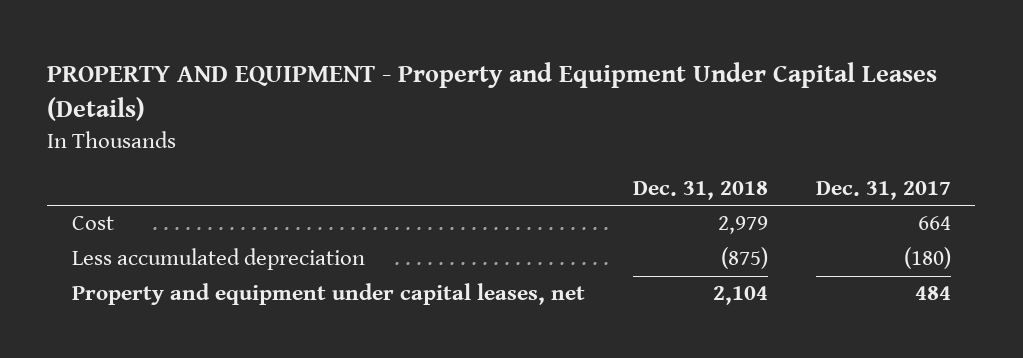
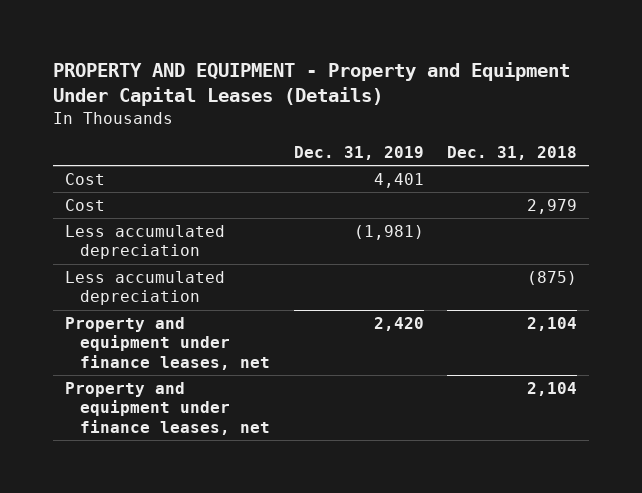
[816,180,952,200] Dec. 31, 2017 -> none
none -> [293,146,424,161] Dec. 31, 2019
none -> [64,172,105,185] Cost
none -> [64,224,225,260] Less accumulated depreciation
none -> [64,316,270,371] Property and equipment under finance leases, net
[71,283,585,306] Property and equipment under capital leases, net -> [64,381,270,436] Property and equipment under finance leases, net

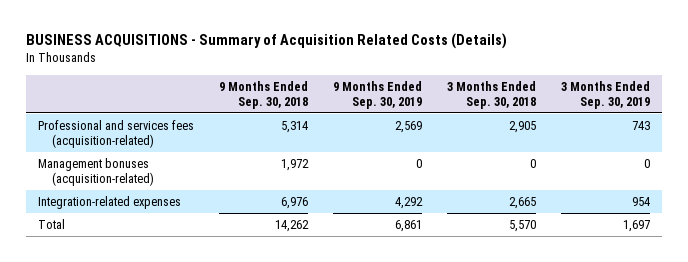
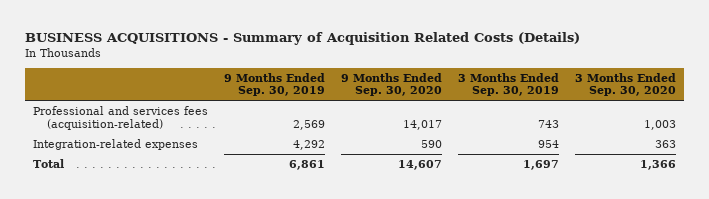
[219,80,309,109] 9 Months Ended Sep. 30, 2018 -> none
[446,80,536,109] 3 Months Ended Sep. 30, 2018 -> none
none -> [341,72,443,97] 9 Months Ended Sep. 30, 2020
none -> [575,72,677,97] 3 Months Ended Sep. 30, 2020
[38,157,155,186] Management bonuses (acquisition-related) -> none

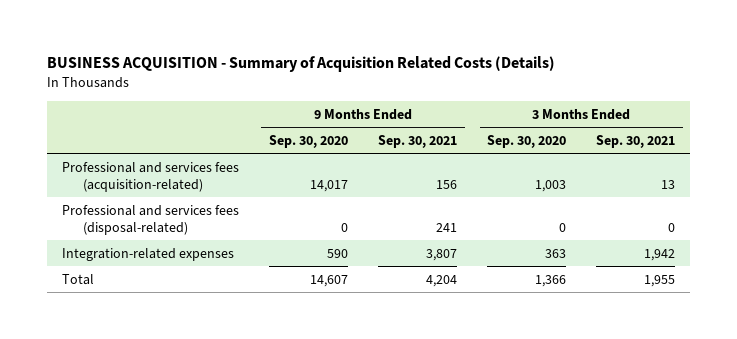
[24,31,580,45] BUSINESS ACQUISITIONS - Summary of Acquisition Related Costs (Details) -> [46,56,555,73] BUSINESS ACQUISITION - Summary of Acquisition Related Costs (Details)
[224,72,326,97] 9 Months Ended Sep. 30, 2019 -> none
[458,72,560,97] 3 Months Ended Sep. 30, 2019 -> none
none -> [378,134,458,148] Sep. 30, 2021
none -> [596,134,676,148] Sep. 30, 2021
none -> [61,204,239,235] Professional and services fees (disposal-related)

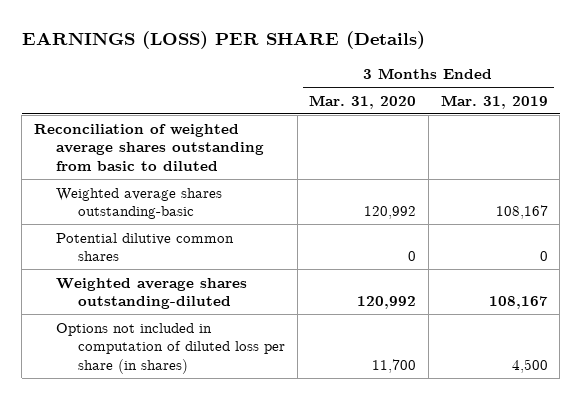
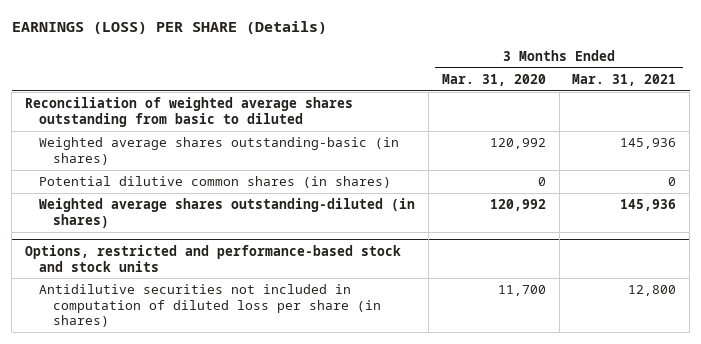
[440,94,548,109] Mar. 31, 2019 -> none
none -> [572,74,677,87] Mar. 31, 2021
[55,187,222,220] Weighted average shares outstanding-basic -> [38,137,399,165] Weighted average shares outstanding-basic (in shares)
[55,232,234,262] Potential dilutive common shares -> [38,176,391,189] Potential dilutive common shares (in shares)
[55,277,247,310] Weighted average shares outstanding-diluted -> [38,198,415,228] Weighted average shares outstanding-diluted (in shares)
none -> [24,245,401,272] Options, restricted and performance-based stock and stock units
[55,322,285,374] Options not included in computation of diluted loss per share (in shares) -> [38,284,381,328] Antidilutive securities not included in computation of diluted loss per share (in shares)

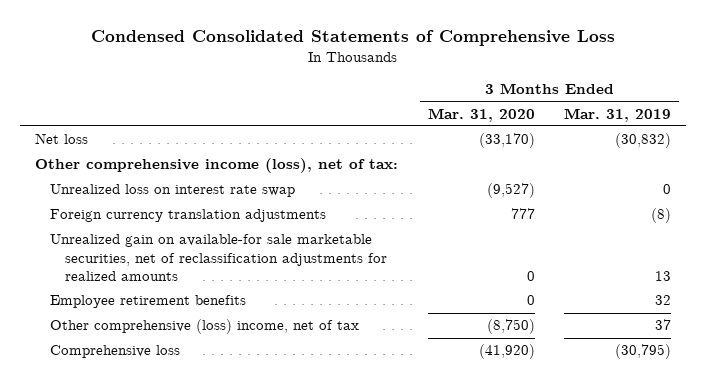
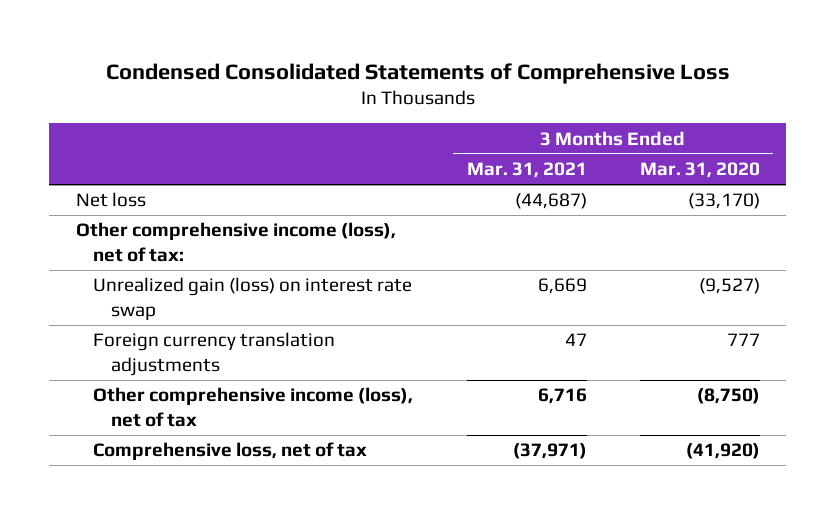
[564,107,672,122] Mar. 31, 2019 -> none
none -> [466,162,587,179] Mar. 31, 2021
[49,184,295,198] Unrealized loss on interest rate swap -> [93,277,413,321] Unrealized gain (loss) on interest rate swap
[49,234,387,282] Unrealized gain on available-for sale marketable securities, net of reclassification adjustments for realized amounts -> none
[49,295,246,309] Employee retirement benefits -> none
[49,319,359,335] Other comprehensive (loss) income, net of tax -> [93,387,414,428] Other comprehensive income (loss), net of tax
[49,345,180,359] Comprehensive loss -> [93,442,368,461] Comprehensive loss, net of tax

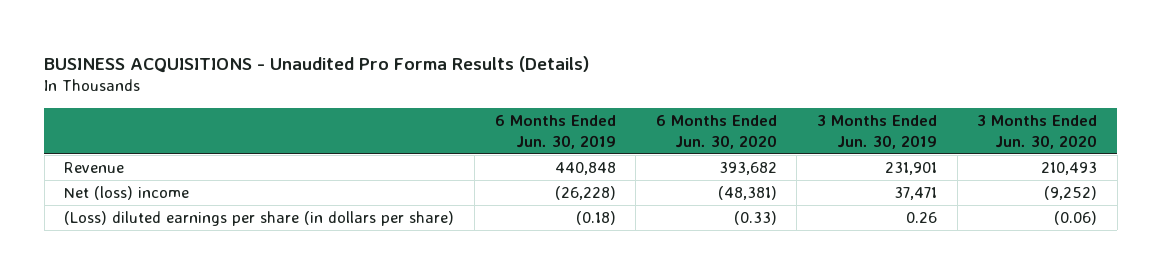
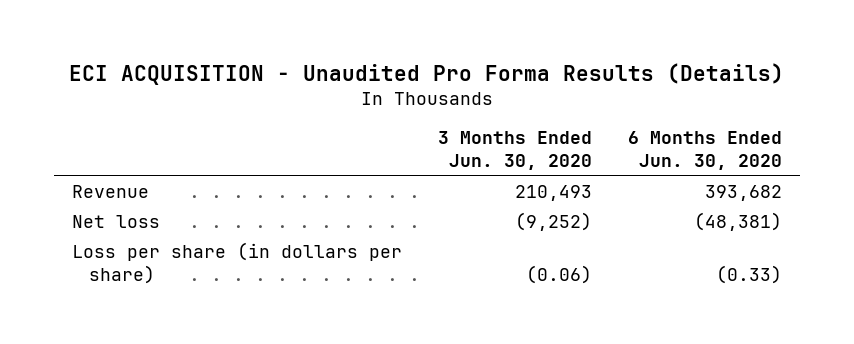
[44,55,590,73] BUSINESS ACQUISITIONS - Unaudited Pro Forma Results (Details) -> [68,63,784,86] ECI ACQUISITION - Unaudited Pro Forma Results (Details)
[494,114,616,149] 6 Months Ended Jun. 30, 2019 -> none
[817,114,938,149] 3 Months Ended Jun. 30, 2019 -> none
[64,186,190,201] Net (loss) income -> [71,215,160,229] Net loss
[64,211,455,227] (Loss) diluted earnings per share (in dollars per share) -> [71,242,402,285] Loss per share (in dollars per share)

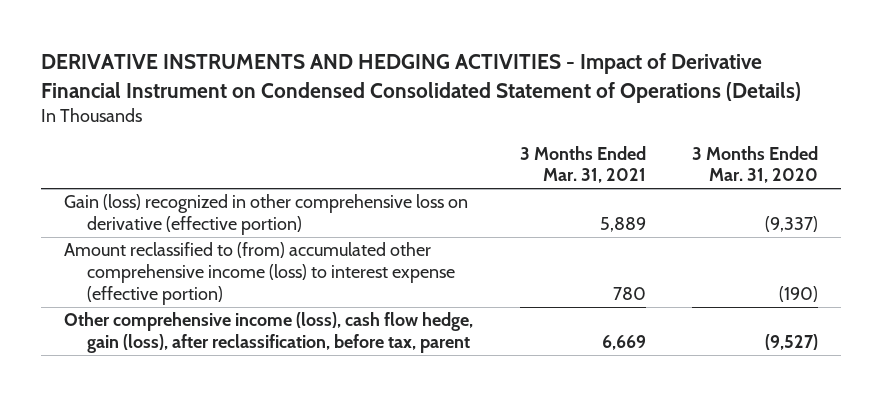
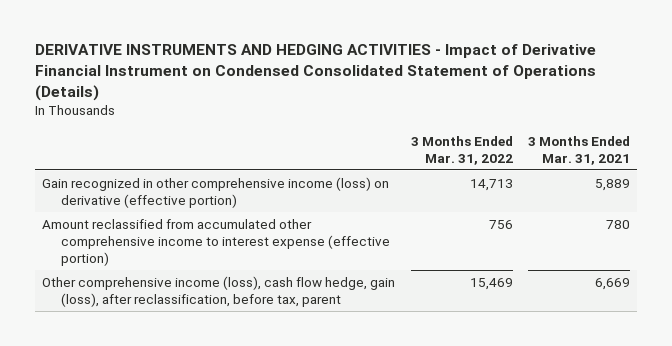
[692,145,819,184] 3 Months Ended Mar. 31, 2020 -> none
none -> [410,135,513,165] 3 Months Ended Mar. 31, 2022
[64,194,469,236] Gain (loss) recognized in other comprehensive loss on derivative (effective portion) -> [42,176,390,208] Gain recognized in other comprehensive income (loss) on derivative (effective portion)
[64,242,455,305] Amount reclassified to (from) accumulated other comprehensive income (loss) to interest expense (effective portion) -> [42,218,391,267] Amount reclassified from accumulated other comprehensive income to interest expense (effective portion)

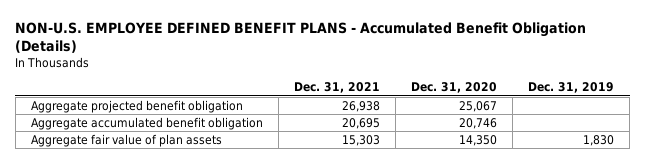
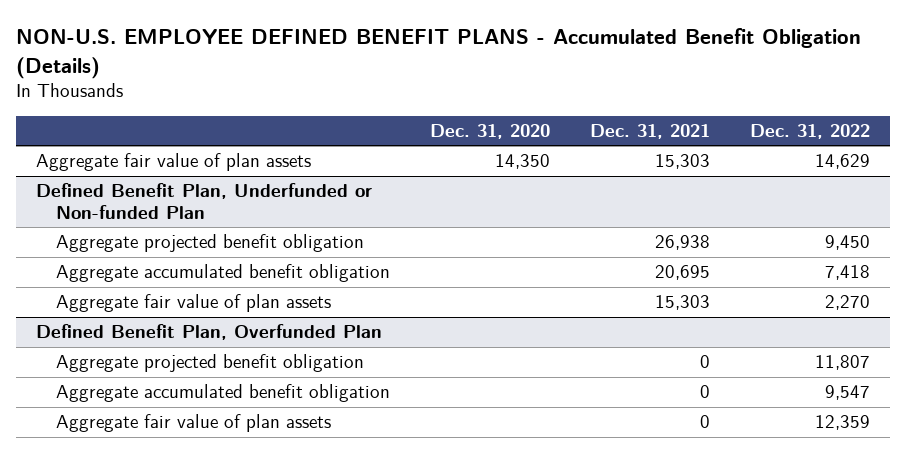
[528,82,615,94] Dec. 31, 2019 -> none
none -> [750,124,871,140] Dec. 31, 2022
[30,99,243,113] Aggregate projected benefit obligation -> none
[30,116,263,130] Aggregate accumulated benefit obligation -> none
none -> [35,183,372,219] Defined Benefit Plan, Underfunded or Non-funded Plan
none -> [55,234,364,253] Aggregate projected benefit obligation
none -> [55,264,390,283] Aggregate accumulated benefit obligation
none -> [55,294,331,313] Aggregate fair value of plan assets
none -> [35,324,382,341] Defined Benefit Plan, Overfunded Plan
none -> [55,354,364,373] Aggregate projected benefit obligation
none -> [55,384,390,403] Aggregate accumulated benefit obligation
none -> [55,414,331,433] Aggregate fair value of plan assets

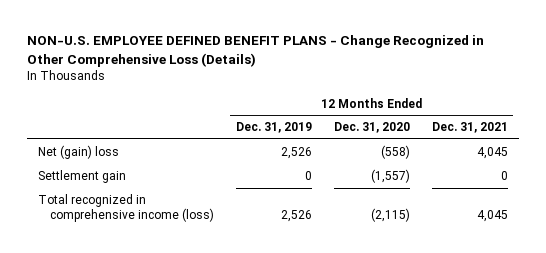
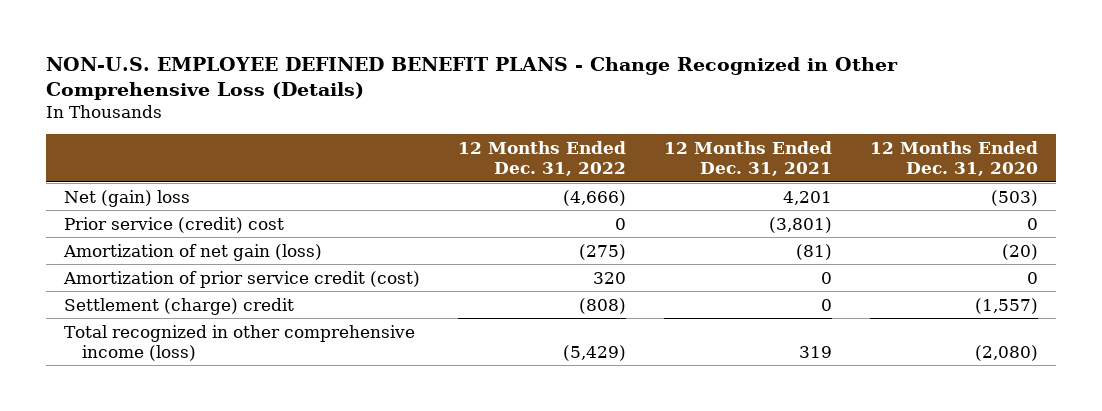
[235,122,312,134] Dec. 31, 2019 -> none
none -> [458,141,627,176] 12 Months Ended Dec. 31, 2022
[380,145,410,160] (558) -> [990,189,1038,206] (503)
[476,147,508,160] 4,045 -> [782,190,832,205] 4,201
none -> [64,216,285,233] Prior service (credit) cost
none -> [63,243,323,261] Amortization of net gain (loss)
none -> [63,270,421,288] Amortization of prior service credit (cost)
[37,170,126,184] Settlement gain -> [64,297,295,315] Settlement (charge) credit
[37,194,214,222] Total recognized in comprehensive income (loss) -> [64,324,416,361] Total recognized in other comprehensive income (loss)
[370,207,410,222] (2,115) -> [974,344,1038,361] (2,080)
[476,209,508,222] 4,045 -> [798,345,832,358] 319

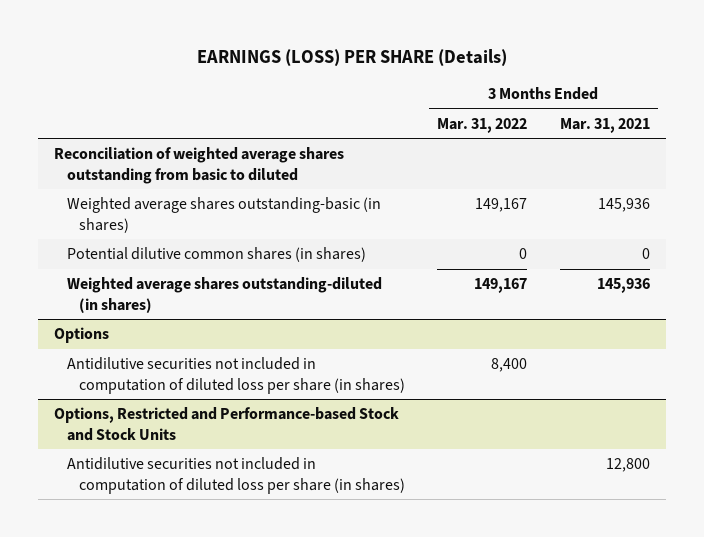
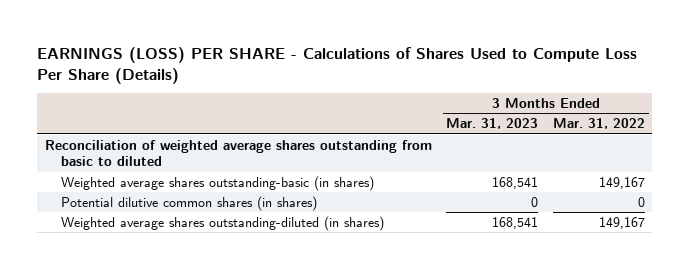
[196,48,507,66] EARNINGS (LOSS) PER SHARE (Details) -> [37,46,638,84] EARNINGS (LOSS) PER SHARE - Calculations of Shares Used to Compute Loss Per Share (Details)
[559,117,650,133] Mar. 31, 2021 -> none
none -> [446,118,539,130] Mar. 31, 2023
[54,327,110,344] Options -> none
[66,357,406,394] Antidilutive securities not included in computation of diluted loss per share (in shares) -> none
[54,407,400,441] Options, Restricted and Performance-based Stock and Stock Units -> none
[66,457,406,494] Antidilutive securities not included in computation of diluted loss per share (in shares) -> none

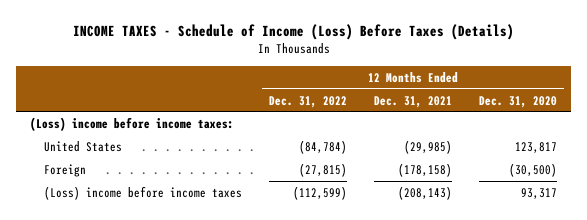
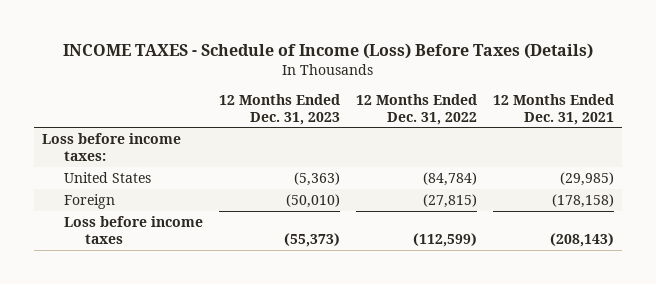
[479,95,558,108] Dec. 31, 2020 -> none
none -> [218,93,340,125] 12 Months Ended Dec. 31, 2023
[30,116,235,131] (Loss) income before income taxes: -> [42,132,182,161] Loss before income taxes:
[43,185,242,200] (Loss) income before income taxes -> [63,215,203,244] Loss before income taxes

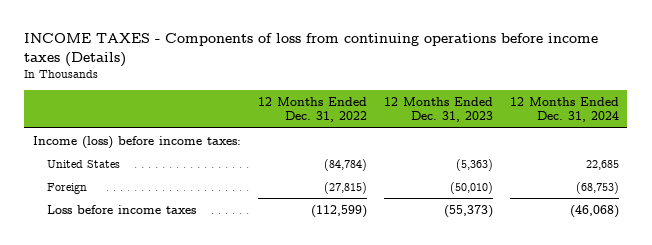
[63,42,594,59] INCOME TAXES - Schedule of Income (Loss) Before Taxes (Details) -> [24,32,599,67] INCOME TAXES - Components of loss from continuing operations before income taxes (Details)
[493,93,615,125] 12 Months Ended Dec. 31, 2021 -> none
none -> [509,96,619,123] 12 Months Ended Dec. 31, 2024
[42,132,182,161] Loss before income taxes: -> [32,135,241,149] Income (loss) before income taxes:

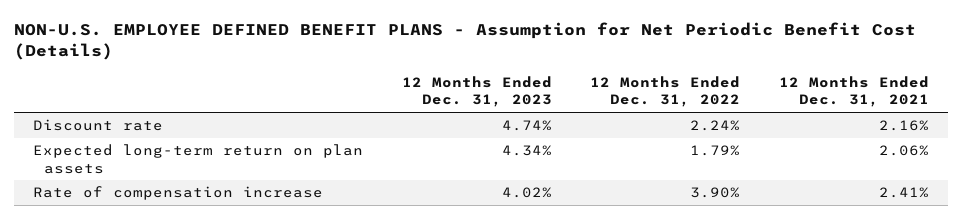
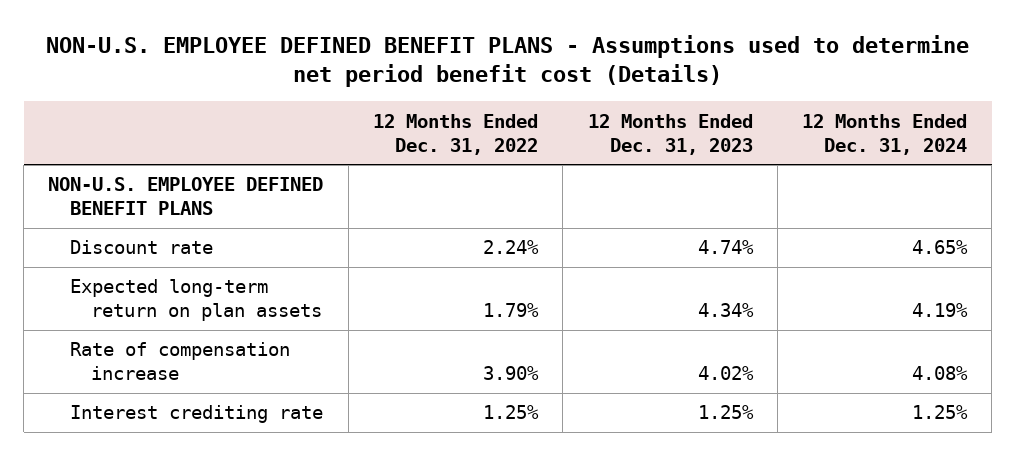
[14,22,917,61] NON-U.S. EMPLOYEE DEFINED BENEFIT PLANS - Assumption for Net Periodic Benefit Cost (Details) -> [45,34,969,88] NON-U.S. EMPLOYEE DEFINED BENEFIT PLANS - Assumptions used to determine net period benefit cost (Details)
[778,75,929,108] 12 Months Ended Dec. 31, 2021 -> none
none -> [802,113,968,155] 12 Months Ended Dec. 31, 2024
none -> [48,177,324,216] NON-U.S. EMPLOYEE DEFINED BENEFIT PLANS
none -> [69,405,323,424] Interest crediting rate

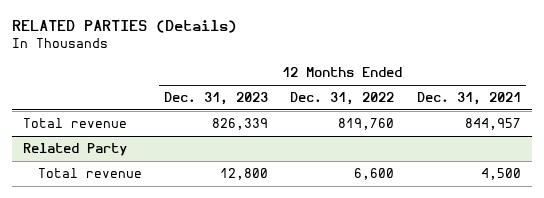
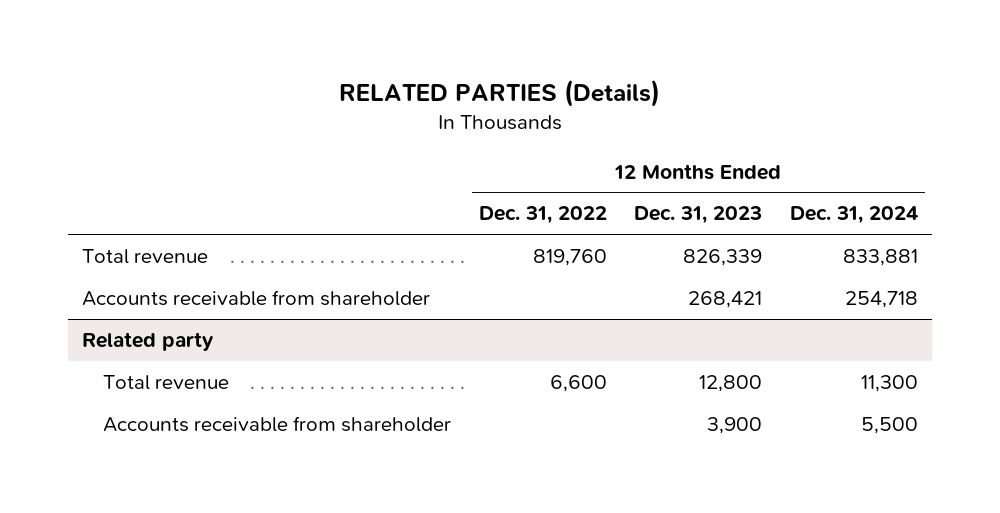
[416,92,521,106] Dec. 31, 2021 -> none
none -> [790,206,919,225] Dec. 31, 2024
none -> [81,290,430,307] Accounts receivable from shareholder
[23,143,128,157] Related Party -> [81,332,214,352] Related party
none -> [102,416,451,433] Accounts receivable from shareholder

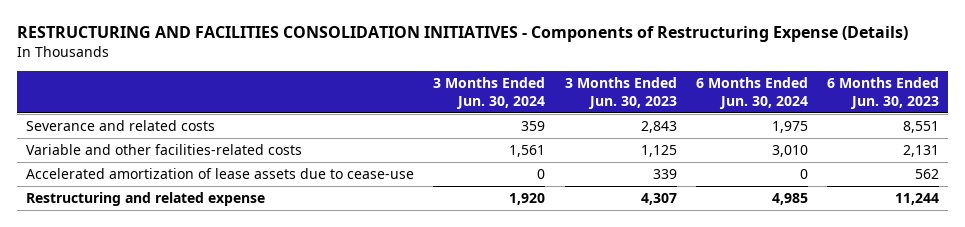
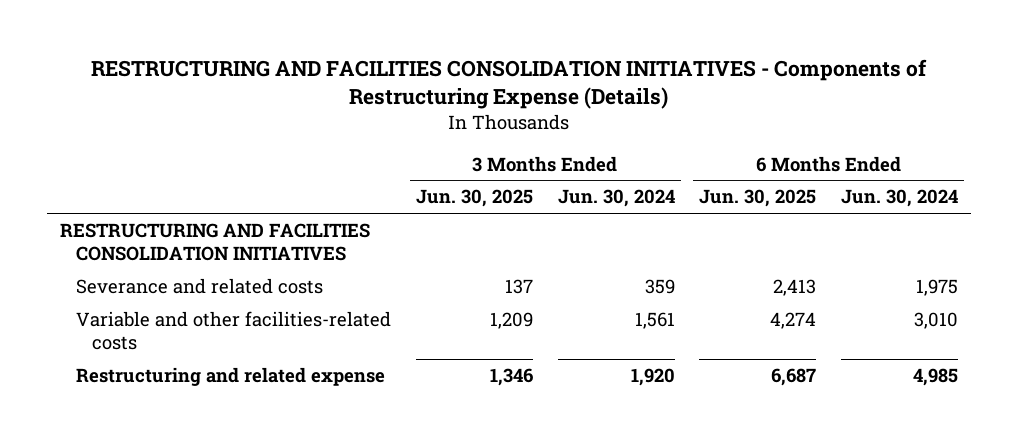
[564,76,677,109] 3 Months Ended Jun. 30, 2023 -> none
[826,76,939,109] 6 Months Ended Jun. 30, 2023 -> none
none -> [415,189,533,208] Jun. 30, 2025
none -> [699,189,817,208] Jun. 30, 2025
none -> [59,223,370,262] RESTRUCTURING AND FACILITIES CONSOLIDATION INITIATIVES
[26,167,415,179] Accelerated amortization of lease assets due to cease-use -> none

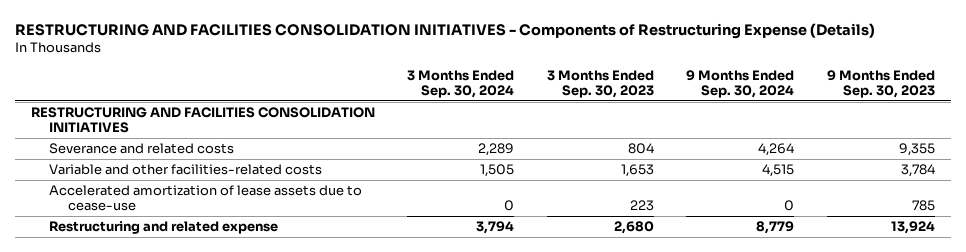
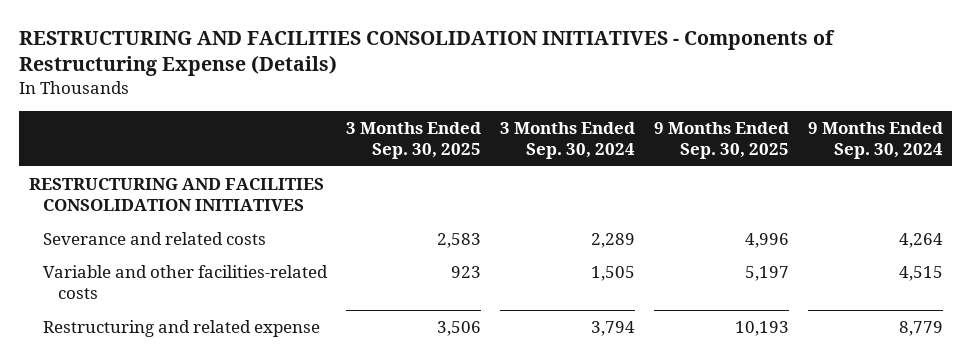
[546,69,654,98] 3 Months Ended Sep. 30, 2023 -> none
[826,69,935,98] 9 Months Ended Sep. 30, 2023 -> none
none -> [346,121,482,160] 3 Months Ended Sep. 30, 2025
none -> [653,121,789,160] 9 Months Ended Sep. 30, 2025
[49,185,363,212] Accelerated amortization of lease assets due to cease-use -> none

